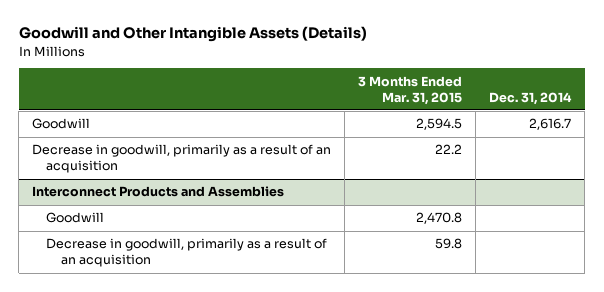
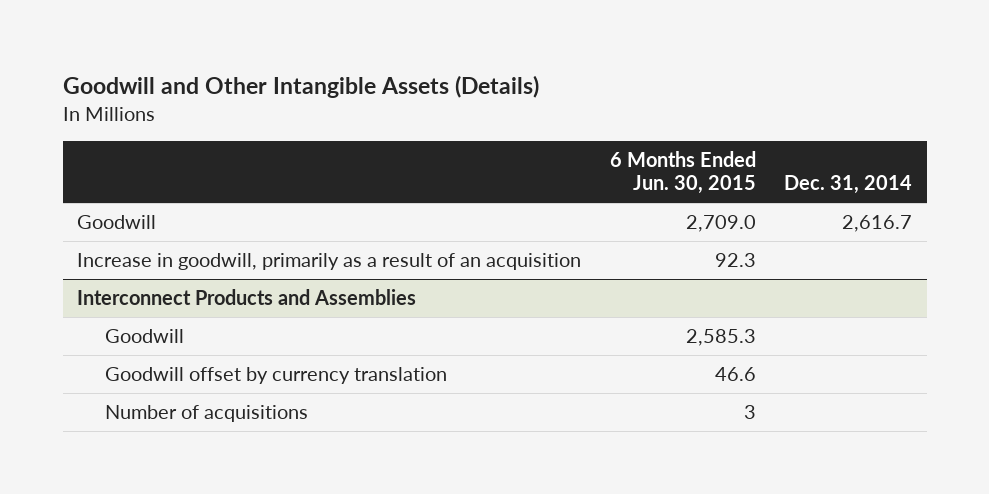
[358,75,463,105] 3 Months Ended Mar. 31, 2015 -> none
none -> [609,151,756,195] 6 Months Ended Jun. 30, 2015
[32,144,332,174] Decrease in goodwill, primarily as a result of an acquisition -> [76,253,581,271] Increase in goodwill, primarily as a result of an acquisition
[46,238,328,268] Decrease in goodwill, primarily as a result of an acquisition -> none
none -> [105,367,448,385] Goodwill offset by currency translation
none -> [105,405,309,423] Number of acquisitions

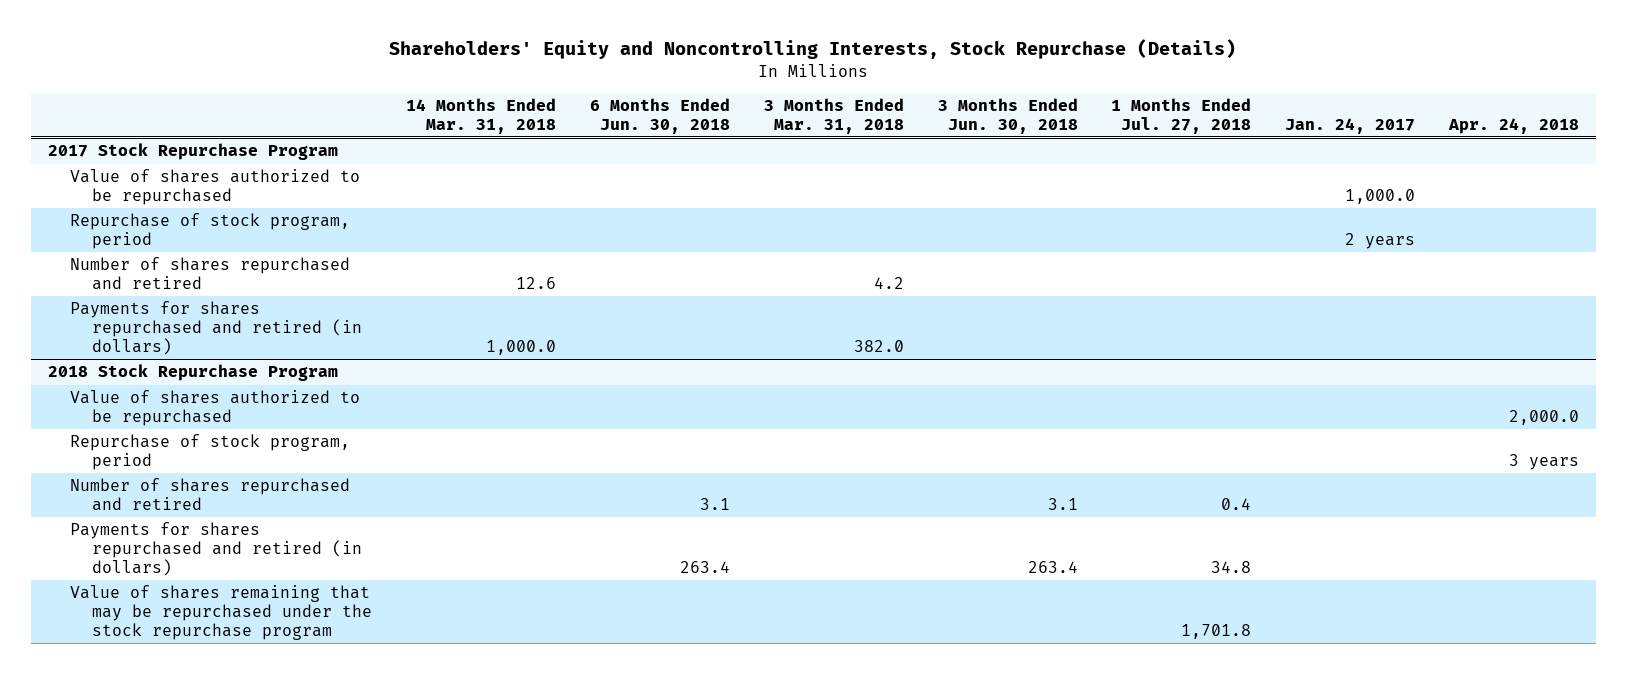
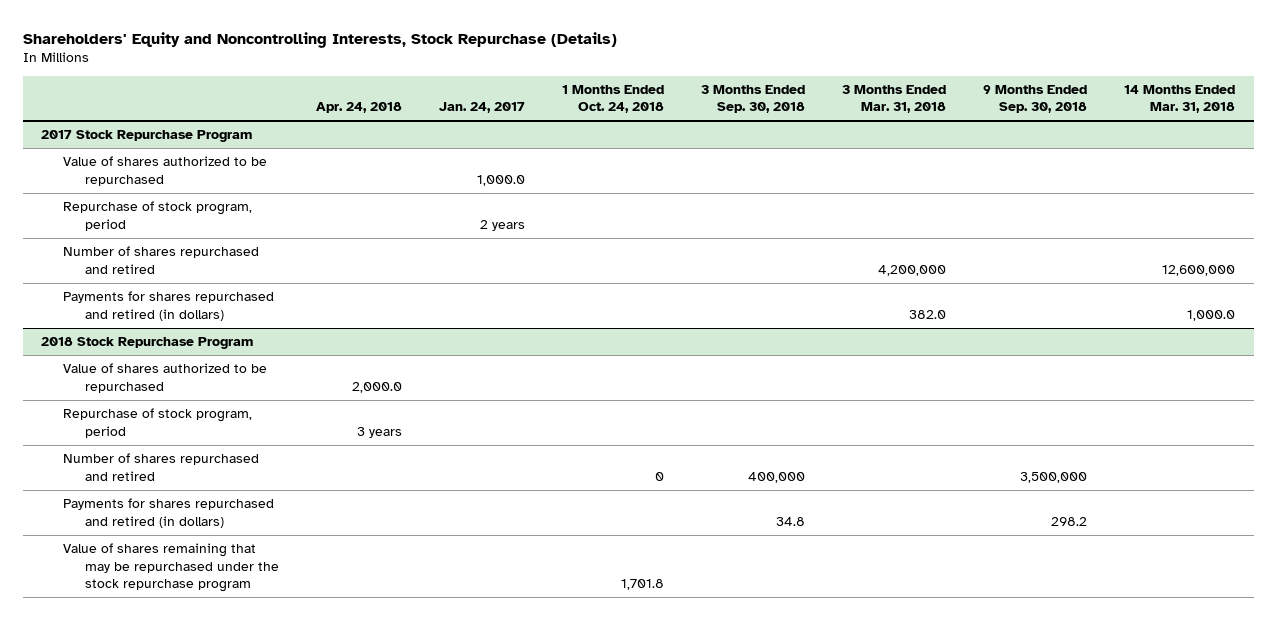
[590,97,731,134] 6 Months Ended Jun. 30, 2018 -> none
[937,97,1078,134] 3 Months Ended Jun. 30, 2018 -> none
[1111,97,1252,134] 1 Months Ended Jul. 27, 2018 -> none
none -> [561,85,664,114] 1 Months Ended Oct. 24, 2018
none -> [701,85,806,114] 3 Months Ended Sep. 30, 2018
none -> [983,85,1088,114] 9 Months Ended Sep. 30, 2018
[516,277,557,290] 12.6 -> [1162,264,1236,276] 12,600,000
[873,277,904,290] 4.2 -> [878,264,947,276] 4,200,000

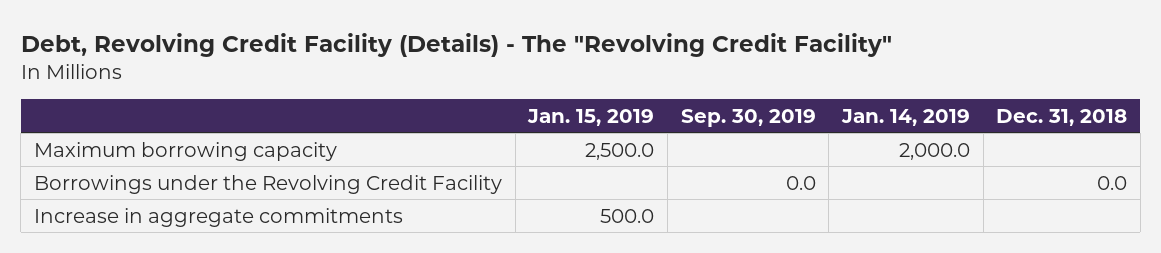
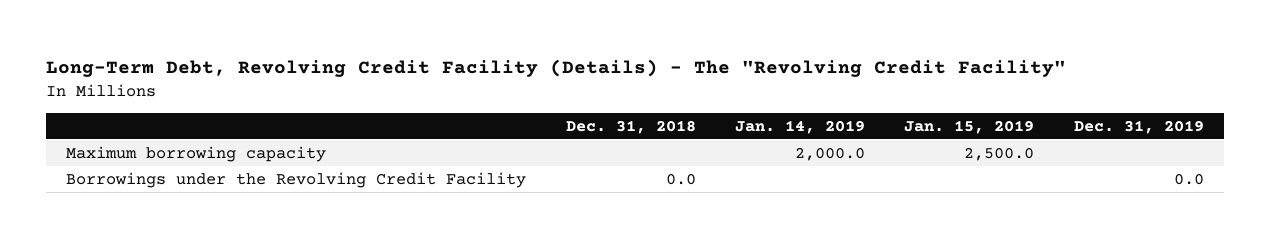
[20,33,892,58] Debt, Revolving Credit Facility (Details) - The "Revolving Credit Facility" -> [46,58,1067,77] Long-Term Debt, Revolving Credit Facility (Details) - The "Revolving Credit Facility"
[680,108,816,127] Sep. 30, 2019 -> none
none -> [1073,119,1204,134] Dec. 31, 2019
[34,207,404,227] Increase in aggregate commitments -> none

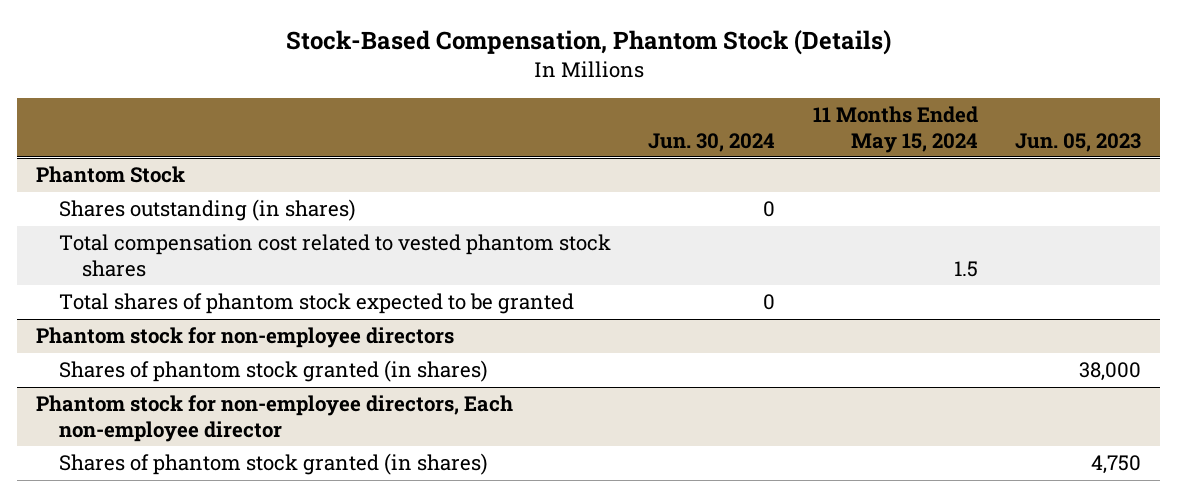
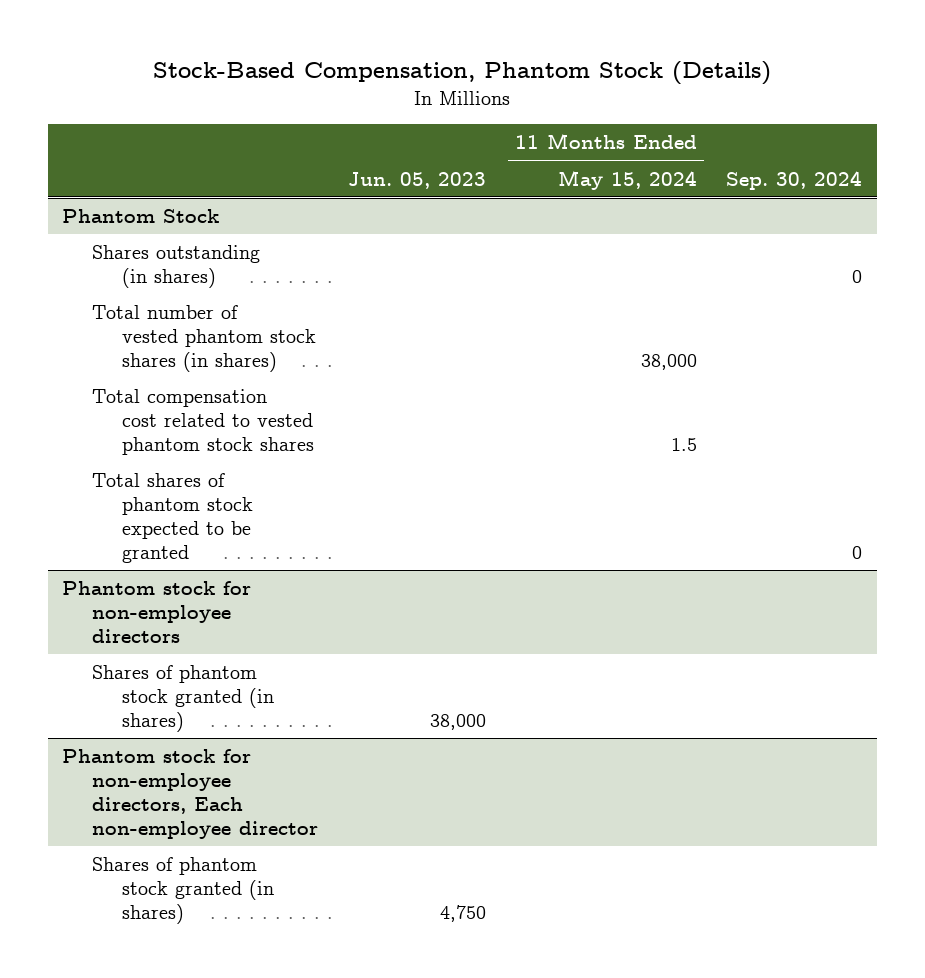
[648,132,776,152] Jun. 30, 2024 -> none
none -> [726,170,863,190] Sep. 30, 2024
none -> [92,304,317,372] Total number of vested phantom stock shares (in shares)

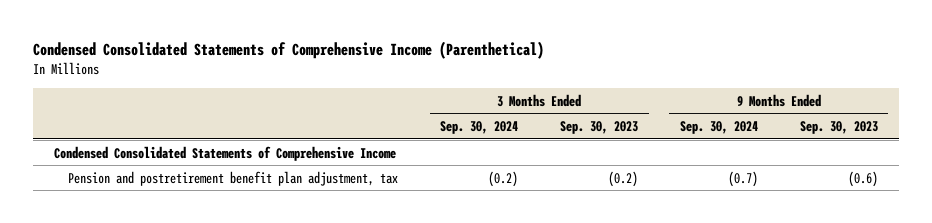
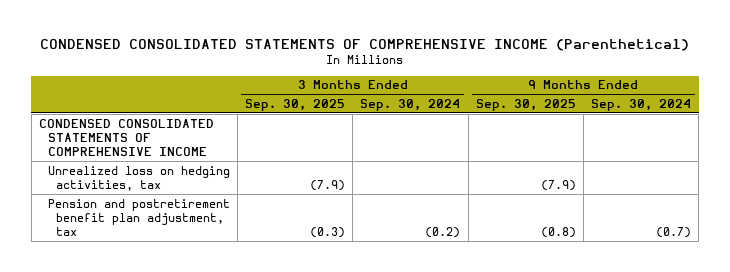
[32,40,544,59] Condensed Consolidated Statements of Comprehensive Income (Parenthetical) -> [40,38,690,51] CONDENSED CONSOLIDATED STATEMENTS OF COMPREHENSIVE INCOME (Parenthetical)
[560,120,639,134] Sep. 30, 2023 -> none
[799,120,878,134] Sep. 30, 2023 -> none
none -> [244,98,345,111] Sep. 30, 2025
none -> [475,98,576,111] Sep. 30, 2025
[53,145,396,161] Condensed Consolidated Statements of Comprehensive Income -> [39,118,215,156] CONDENSED CONSOLIDATED STATEMENTS OF COMPREHENSIVE INCOME
none -> [47,165,230,191] Unrealized loss on hedging activities, tax

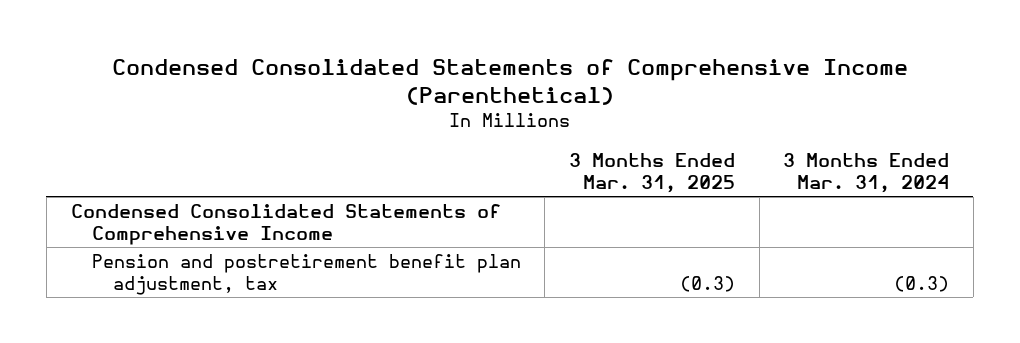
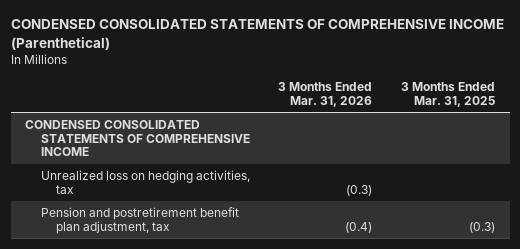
[111,58,908,105] Condensed Consolidated Statements of Comprehensive Income (Parenthetical) -> [10,19,504,50] CONDENSED CONSOLIDATED STATEMENTS OF COMPREHENSIVE INCOME (Parenthetical)
[783,152,950,193] 3 Months Ended Mar. 31, 2024 -> none
none -> [278,82,373,108] 3 Months Ended Mar. 31, 2026
[70,204,501,246] Condensed Consolidated Statements of Comprehensive Income -> [25,119,250,157] CONDENSED CONSOLIDATED STATEMENTS OF COMPREHENSIVE INCOME
none -> [40,169,250,194] Unrealized loss on hedging activities, tax

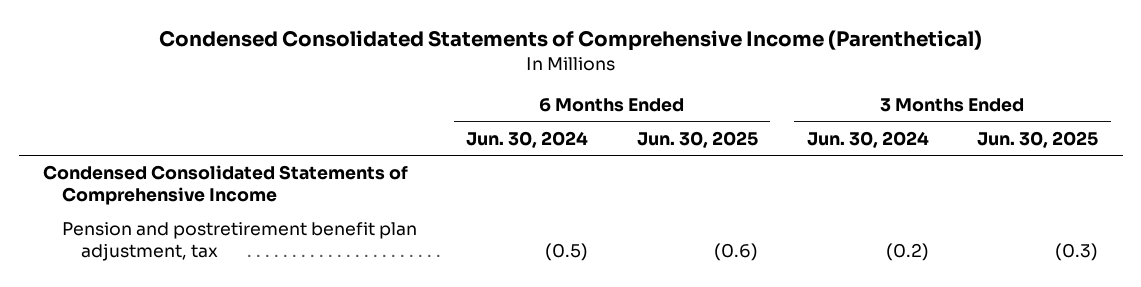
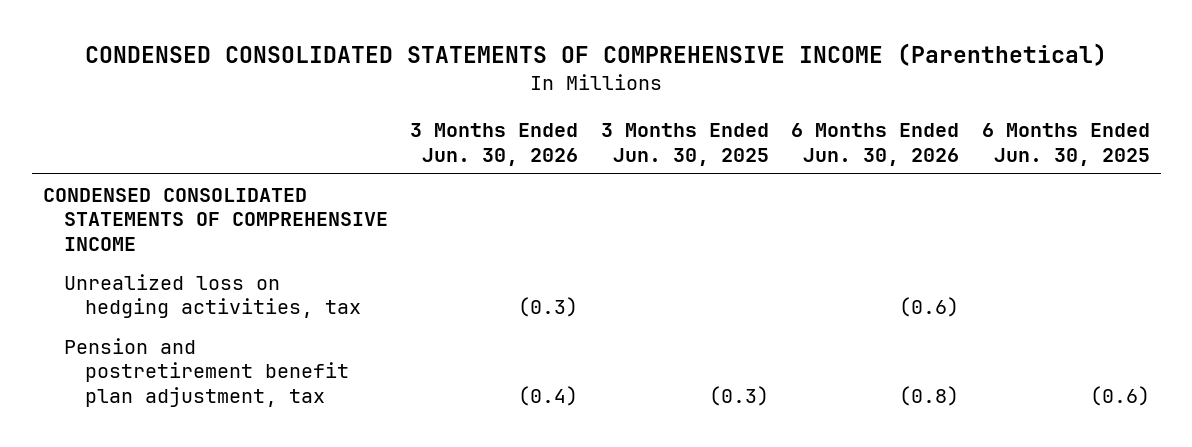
[158,29,982,51] Condensed Consolidated Statements of Comprehensive Income (Parenthetical) -> [85,42,1108,66] CONDENSED CONSOLIDATED STATEMENTS OF COMPREHENSIVE INCOME (Parenthetical)
[465,130,588,148] Jun. 30, 2024 -> none
[806,130,929,148] Jun. 30, 2024 -> none
none -> [410,122,579,166] 3 Months Ended Jun. 30, 2026
none -> [791,122,960,166] 6 Months Ended Jun. 30, 2026
[43,165,409,206] Condensed Consolidated Statements of Comprehensive Income -> [42,187,389,252] CONDENSED CONSOLIDATED STATEMENTS OF COMPREHENSIVE INCOME
none -> [64,273,362,319] Unrealized loss on hedging activities, tax

